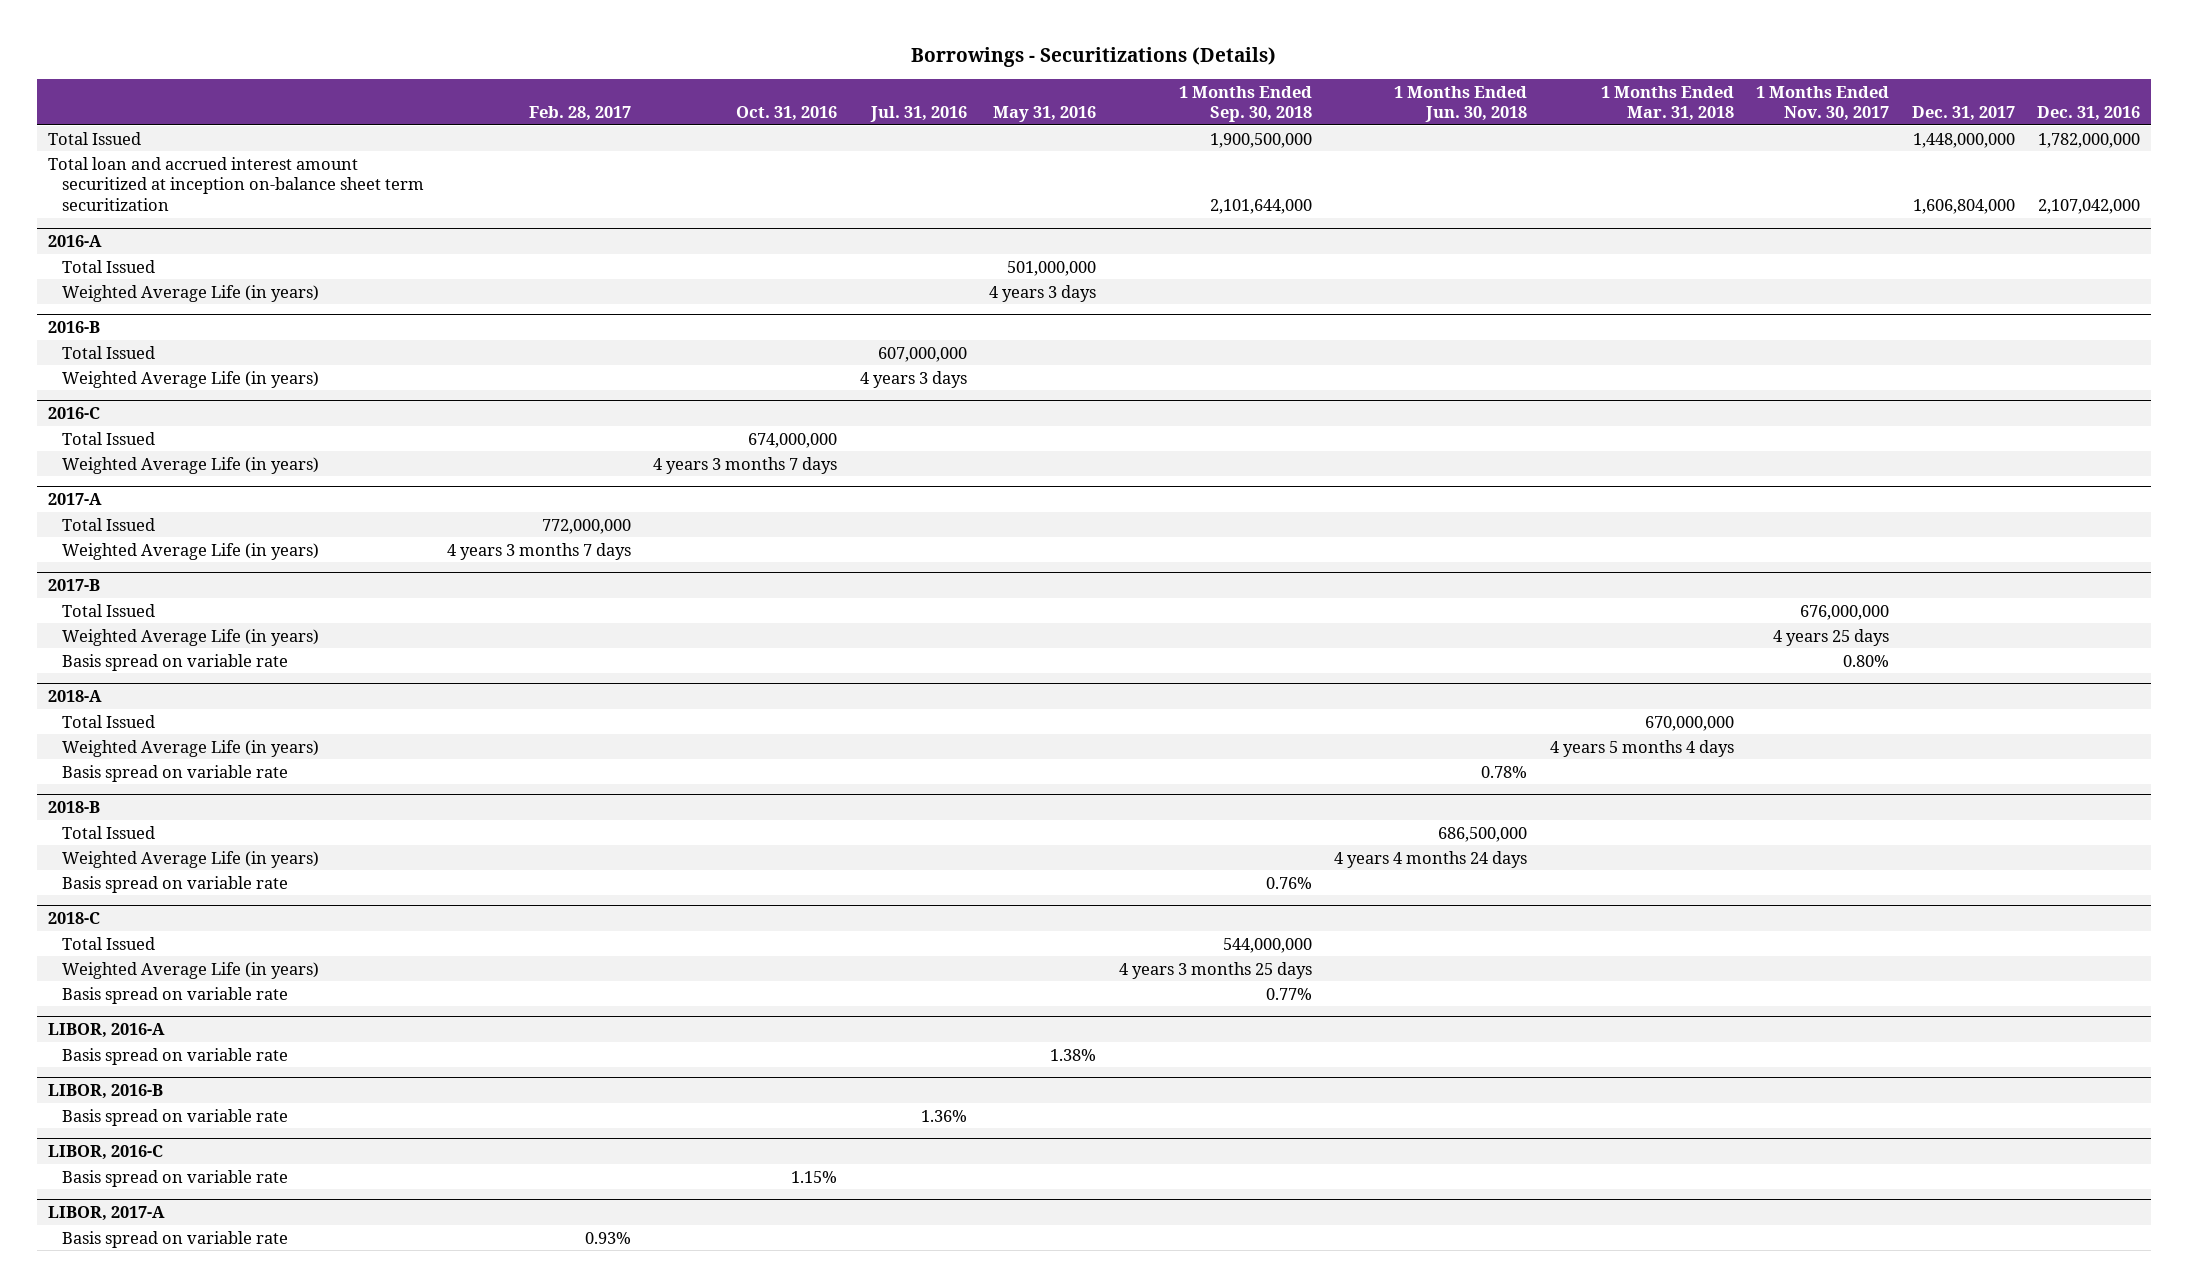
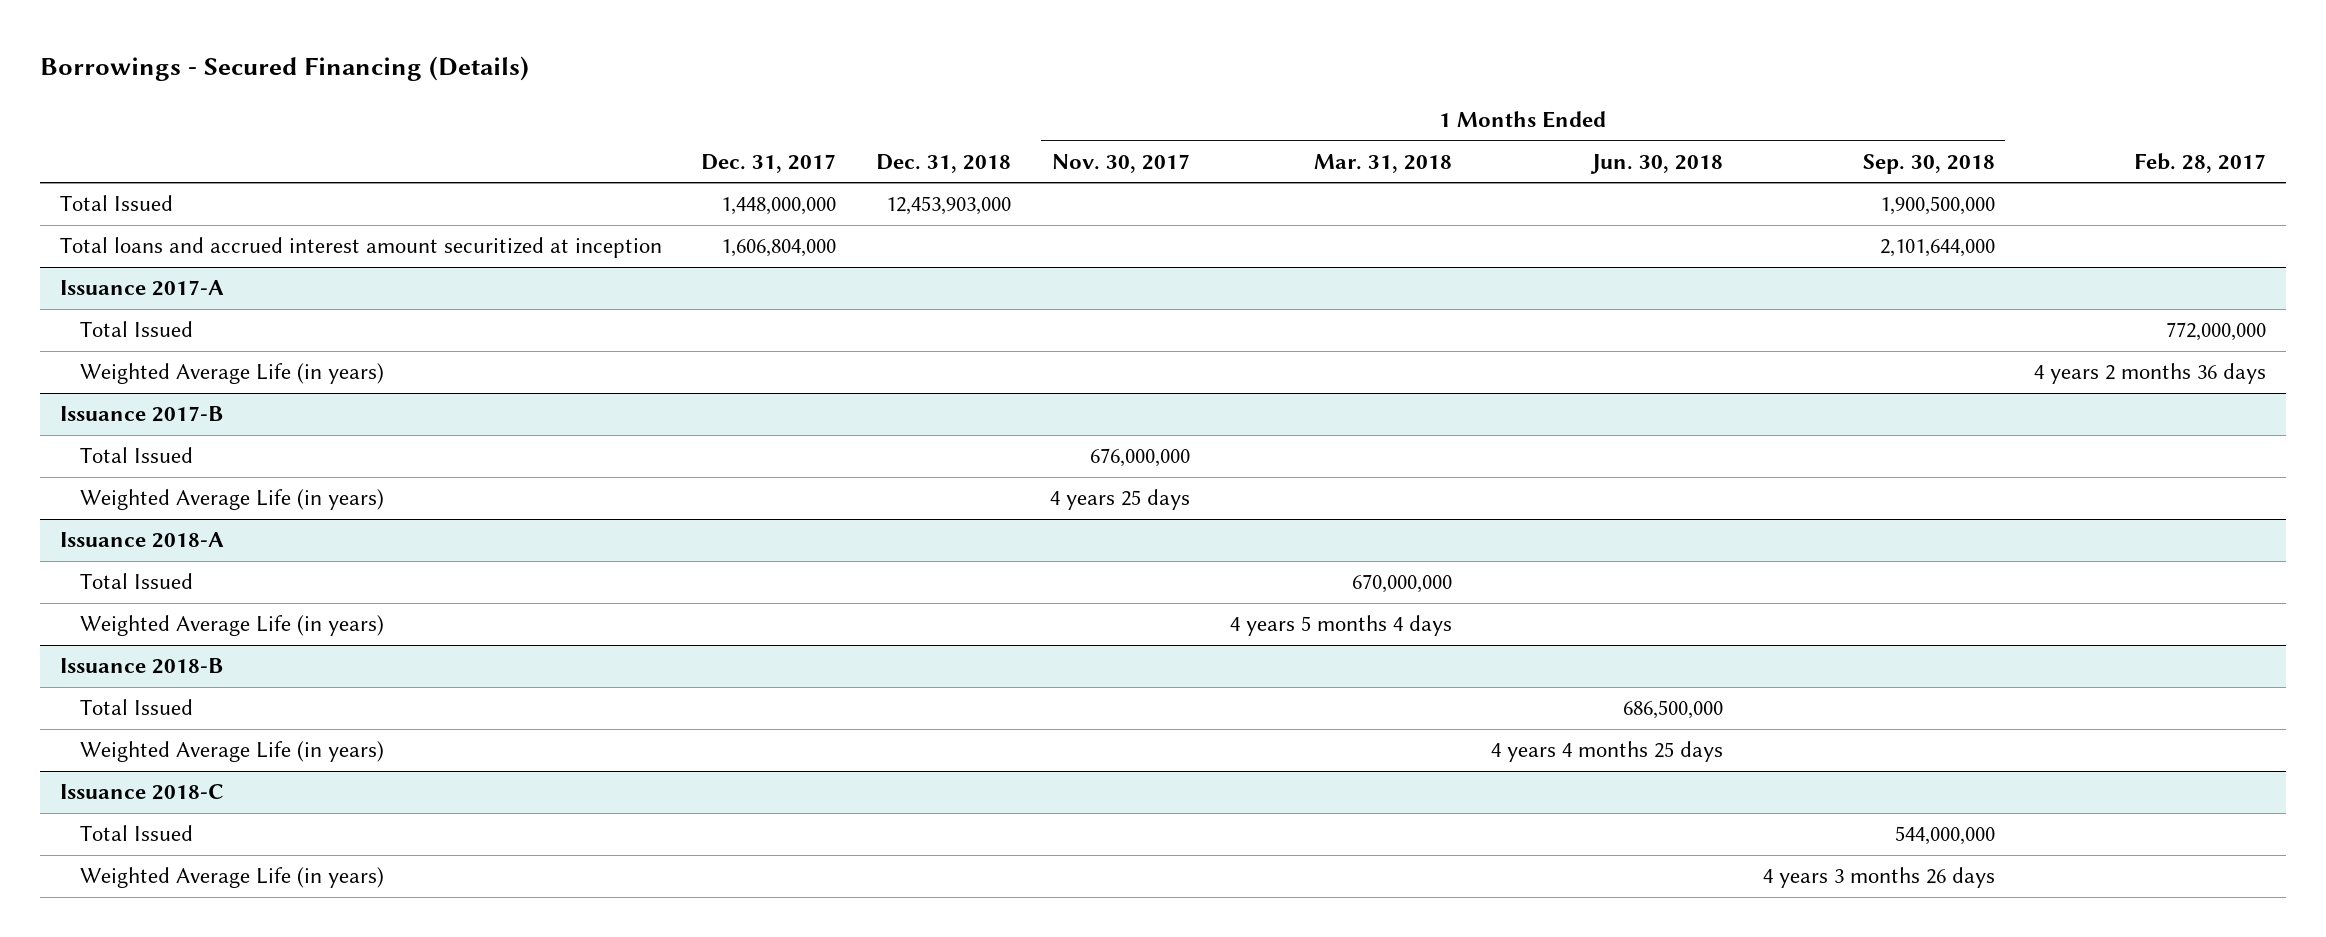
[911,47,1277,68] Borrowings - Securitizations (Details) -> [40,56,530,82] Borrowings - Secured Financing (Details)
[736,106,838,122] Oct. 31, 2016 -> none
[869,106,967,123] Jul. 31, 2016 -> none
[993,106,1097,123] May 31, 2016 -> none
[2037,106,2141,122] Dec. 31, 2016 -> none
none -> [875,153,1011,173] Dec. 31, 2018
[48,234,103,247] 2016-A -> none
[62,259,156,273] Total Issued -> none
[62,284,320,302] Weighted Average Life (in years) -> none
[48,320,101,333] 2016-B -> none
[62,345,156,359] Total Issued -> none
[62,370,320,388] Weighted Average Life (in years) -> none
[48,406,101,419] 2016-C -> none
[62,431,156,445] Total Issued -> none
[62,456,320,474] Weighted Average Life (in years) -> none
[48,156,425,212] Total loan and accrued interest amount securitized at inception on-balance sheet term securitization -> [59,237,662,259] Total loans and accrued interest amount securitized at inception
[48,492,103,505] 2017-A -> [59,280,224,297] Issuance 2017-A
[446,542,631,560] 4 years 3 months 7 days -> [2034,363,2267,385] 4 years 2 months 36 days
[48,578,101,591] 2017-B -> [59,406,223,423] Issuance 2017-B
[62,653,289,671] Basis spread on variable rate -> none
[48,689,103,702] 2018-A -> [59,532,224,549] Issuance 2018-A
[62,764,289,782] Basis spread on variable rate -> none
[48,800,101,813] 2018-B -> [59,658,223,675] Issuance 2018-B
[62,875,289,893] Basis spread on variable rate -> none
[1334,850,1528,868] 4 years 4 months 24 days -> [1491,741,1724,763] 4 years 4 months 25 days
[48,911,101,924] 2018-C -> [59,784,224,801] Issuance 2018-C
[62,986,289,1004] Basis spread on variable rate -> none
[48,1022,166,1038] LIBOR, 2016-A -> none
[62,1047,289,1065] Basis spread on variable rate -> none
[48,1083,164,1099] LIBOR, 2016-B -> none
[62,1108,289,1126] Basis spread on variable rate -> none
[48,1144,164,1160] LIBOR, 2016-C -> none
[62,1169,289,1187] Basis spread on variable rate -> none
[48,1205,166,1221] LIBOR, 2017-A -> none
[62,1230,289,1248] Basis spread on variable rate -> none
[1118,961,1312,979] 4 years 3 months 25 days -> [1762,867,1995,889] 4 years 3 months 26 days

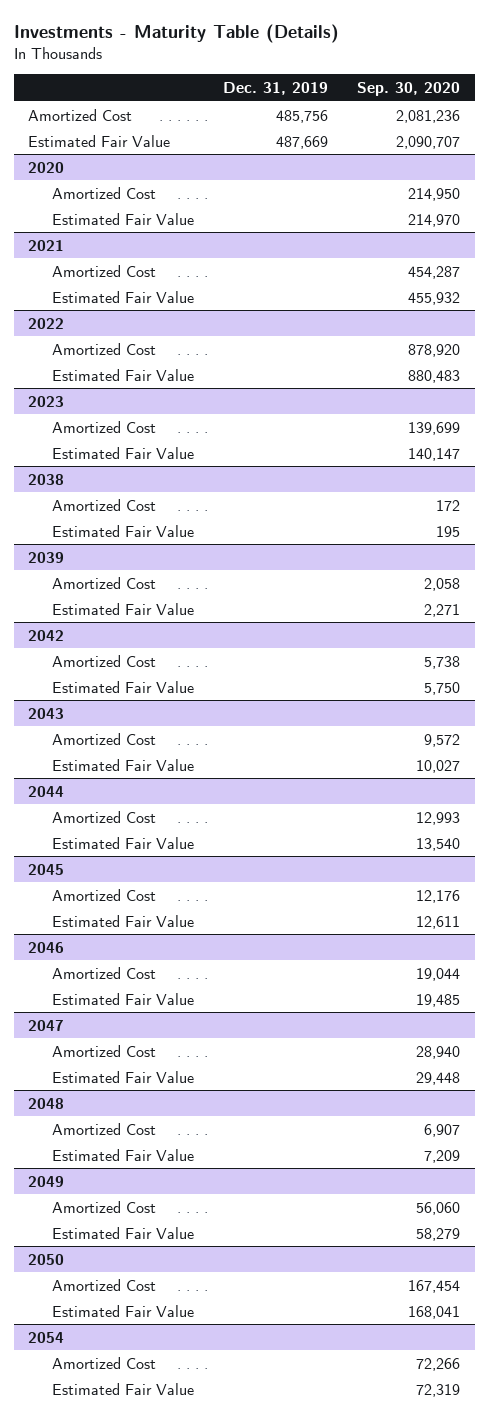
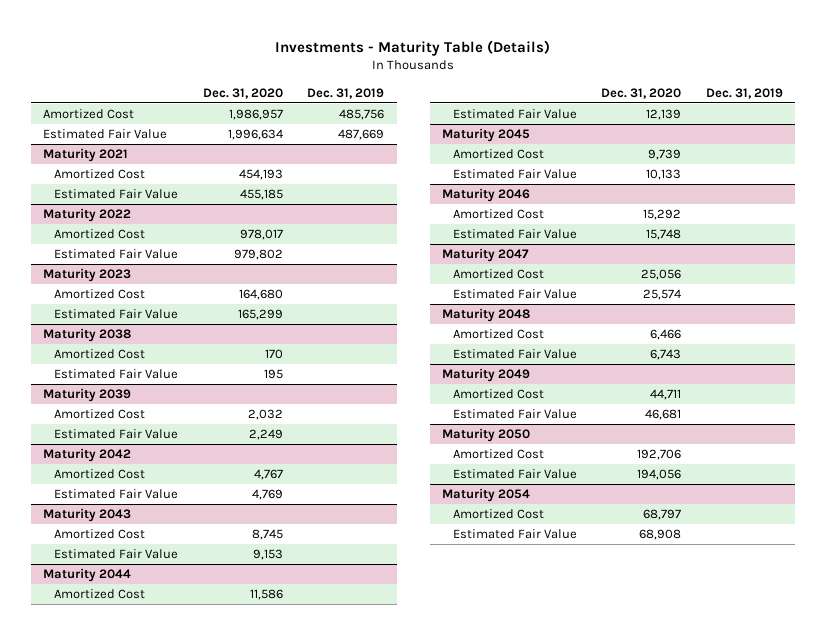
[357,82,461,97] Sep. 30, 2020 -> none
none -> [202,87,283,99] Dec. 31, 2020
[28,161,65,173] 2020 -> none
[51,186,156,199] Amortized Cost -> none
[51,212,194,225] Estimated Fair Value -> none
[28,239,65,251] 2021 -> [43,148,129,163] Maturity 2021
[28,317,65,329] 2022 -> [43,208,132,223] Maturity 2022
[28,395,65,407] 2023 -> [43,268,132,283] Maturity 2023
[28,473,65,485] 2038 -> [43,328,132,343] Maturity 2038
[28,551,65,563] 2039 -> [43,388,132,403] Maturity 2039
[28,629,65,641] 2042 -> [43,448,132,463] Maturity 2042
[28,707,65,719] 2043 -> [43,508,132,523] Maturity 2043
[28,785,65,797] 2044 -> [43,568,132,583] Maturity 2044
[28,863,65,875] 2045 -> [441,128,530,143] Maturity 2045
[28,941,65,953] 2046 -> [441,188,530,203] Maturity 2046
[28,1019,65,1031] 2047 -> [441,248,529,263] Maturity 2047
[28,1097,65,1109] 2048 -> [441,308,530,323] Maturity 2048
[28,1175,65,1187] 2049 -> [441,368,530,383] Maturity 2049
[28,1253,65,1265] 2050 -> [441,428,530,443] Maturity 2050
[28,1331,65,1343] 2054 -> [441,488,530,503] Maturity 2054

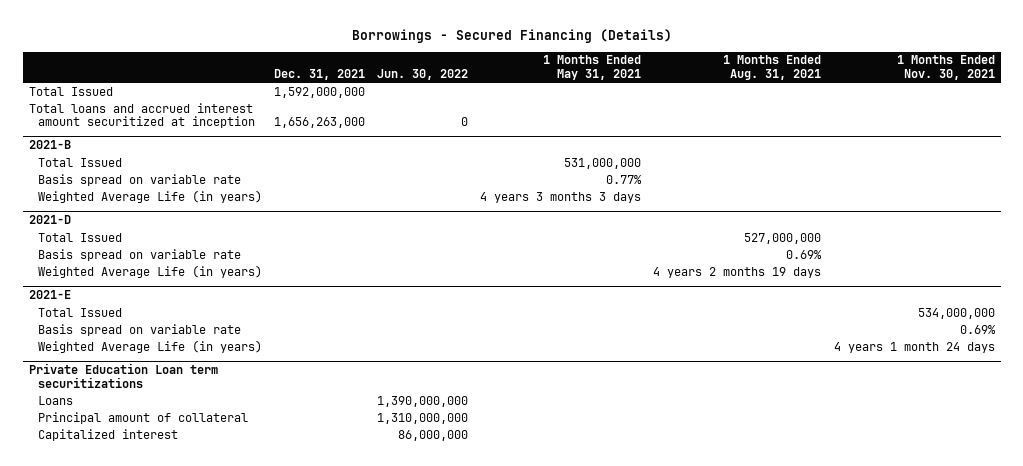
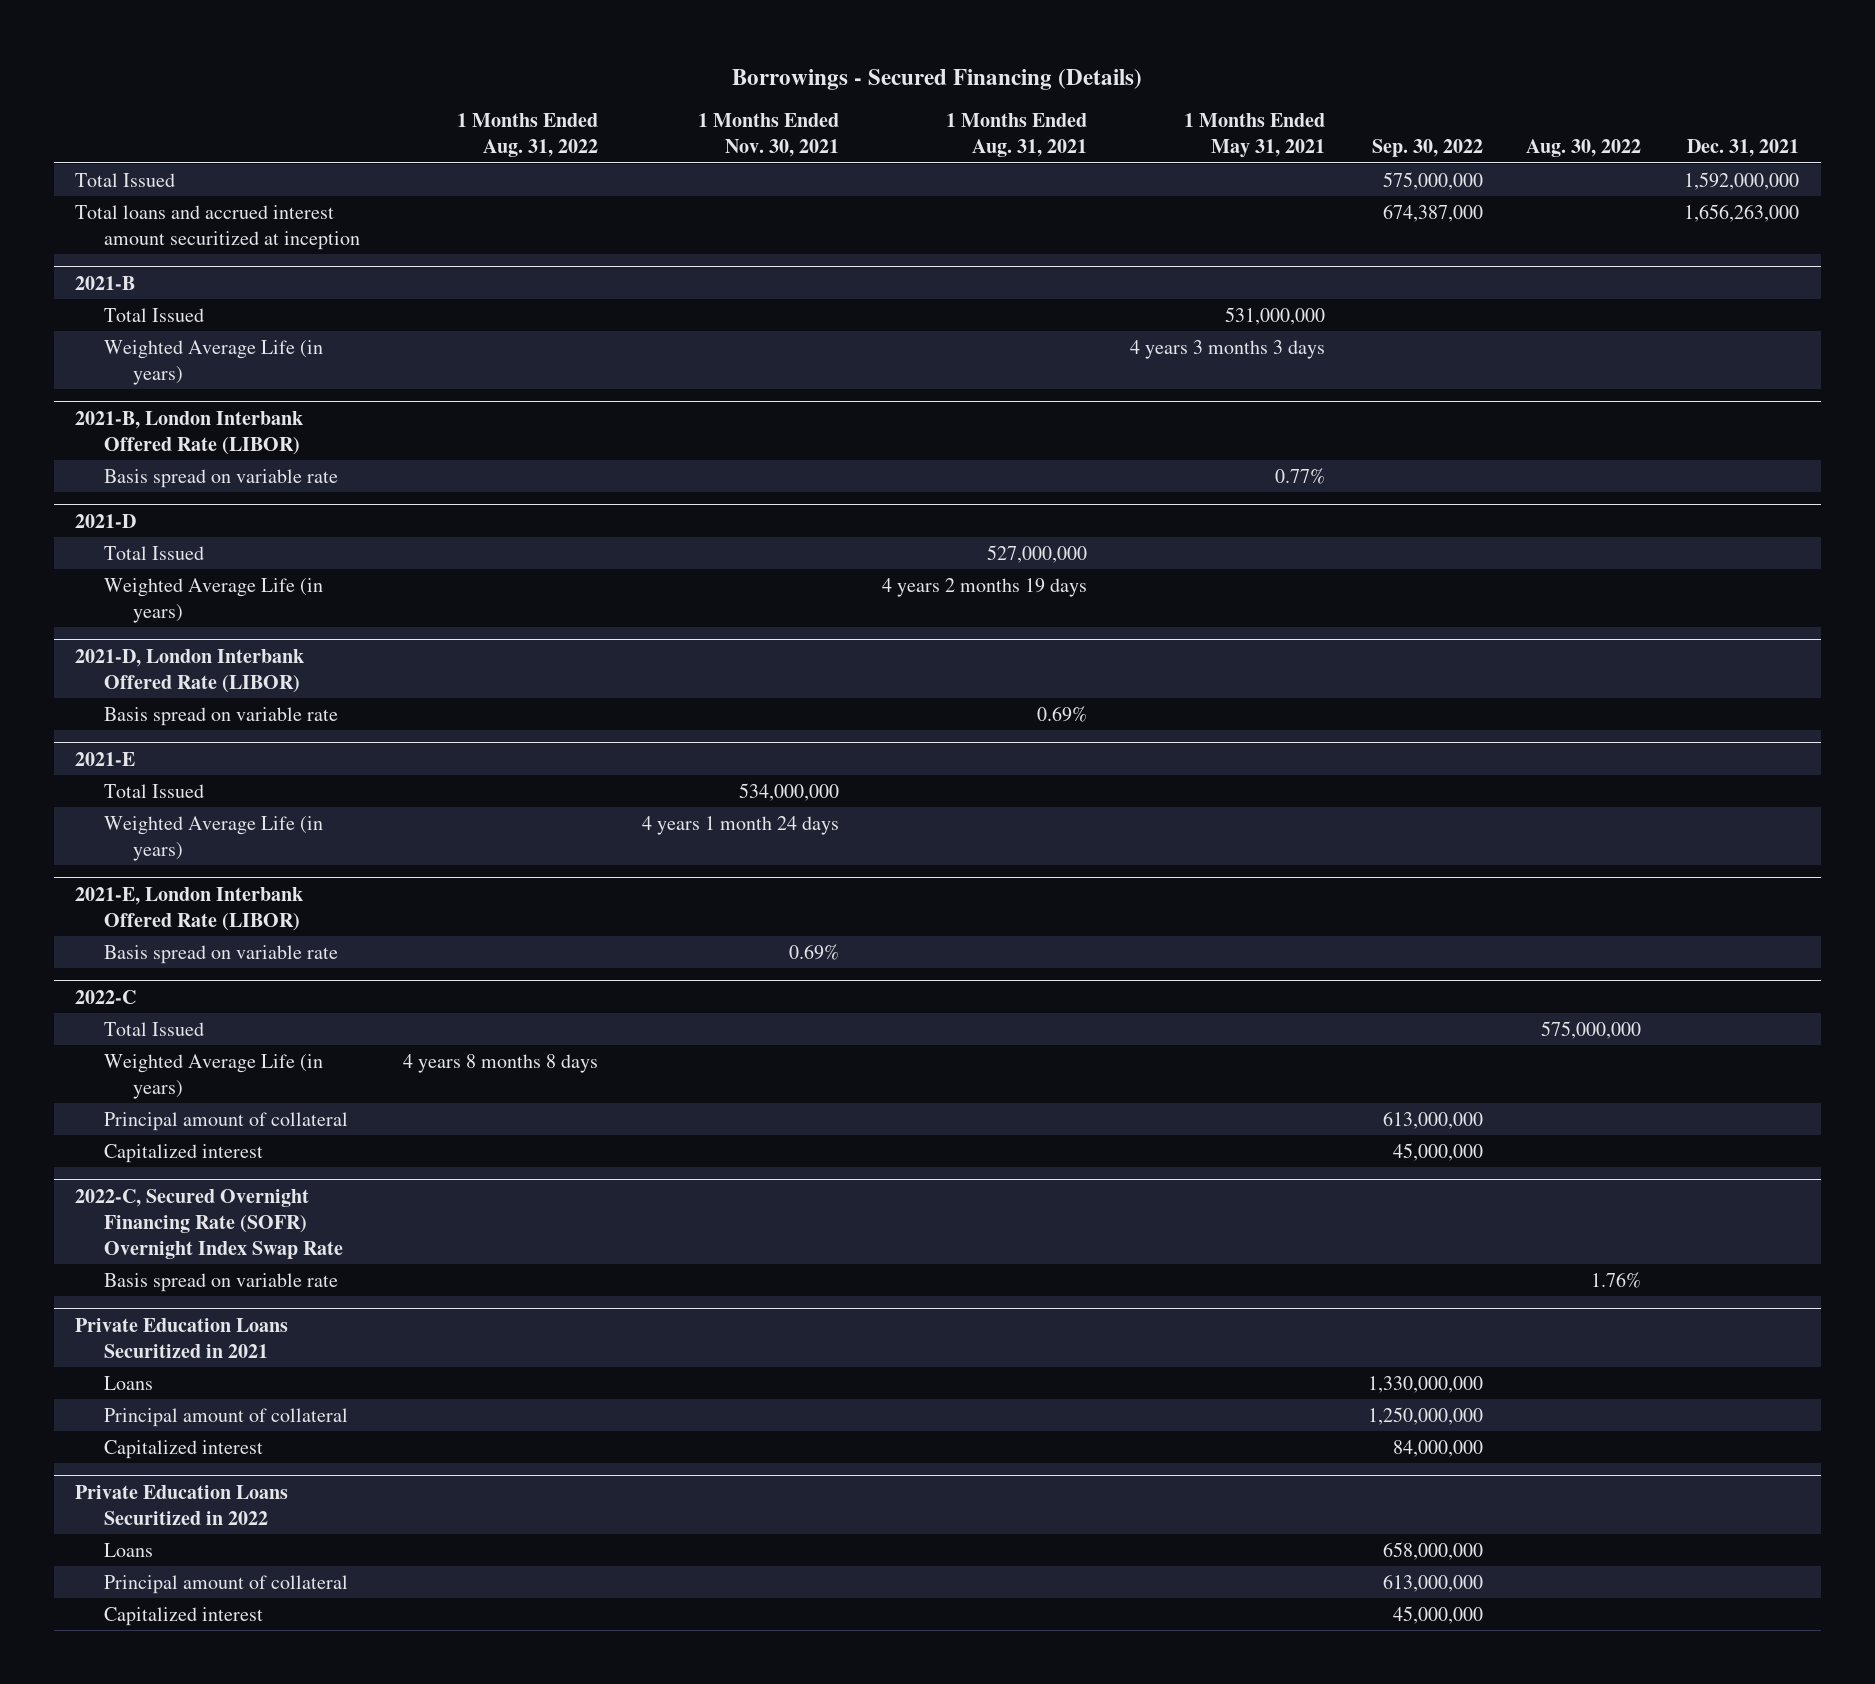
[377,68,469,80] Jun. 30, 2022 -> none
none -> [457,113,599,158] 1 Months Ended Aug. 31, 2022
none -> [1372,139,1484,158] Sep. 30, 2022
none -> [1526,139,1642,158] Aug. 30, 2022
[37,173,241,186] Basis spread on variable rate -> none
none -> [75,410,304,455] 2021-B, London Interbank Offered Rate (LIBOR)
none -> [104,468,339,488] Basis spread on variable rate
[37,248,241,261] Basis spread on variable rate -> none
none -> [75,648,305,693] 2021-D, London Interbank Offered Rate (LIBOR)
none -> [104,706,339,726] Basis spread on variable rate
[37,323,241,336] Basis spread on variable rate -> none
[28,363,218,388] Private Education Loan term securitizations -> none
[37,395,73,405] Loans -> none
[37,411,248,424] Principal amount of collateral -> none
[37,428,178,441] Capitalized interest -> none
none -> [75,886,304,931] 2021-E, London Interbank Offered Rate (LIBOR)
none -> [104,944,339,964] Basis spread on variable rate
none -> [75,989,137,1004] 2022-C
none -> [104,1021,205,1036] Total Issued
none -> [104,1053,324,1099] Weighted Average Life (in years)
none -> [104,1111,349,1131] Principal amount of collateral
none -> [104,1143,264,1163] Capitalized interest
none -> [75,1188,344,1259] 2022-C, Secured Overnight Financing Rate (SOFR) Overnight Index Swap Rate
none -> [104,1272,339,1292] Basis spread on variable rate
none -> [75,1317,289,1358] Private Education Loans Securitized in 2021
none -> [104,1375,154,1390] Loans
none -> [104,1407,349,1427] Principal amount of collateral
none -> [104,1439,264,1459] Capitalized interest
none -> [75,1484,289,1525] Private Education Loans Securitized in 2022
none -> [104,1542,154,1557] Loans
none -> [104,1574,349,1594] Principal amount of collateral
none -> [104,1606,264,1626] Capitalized interest

